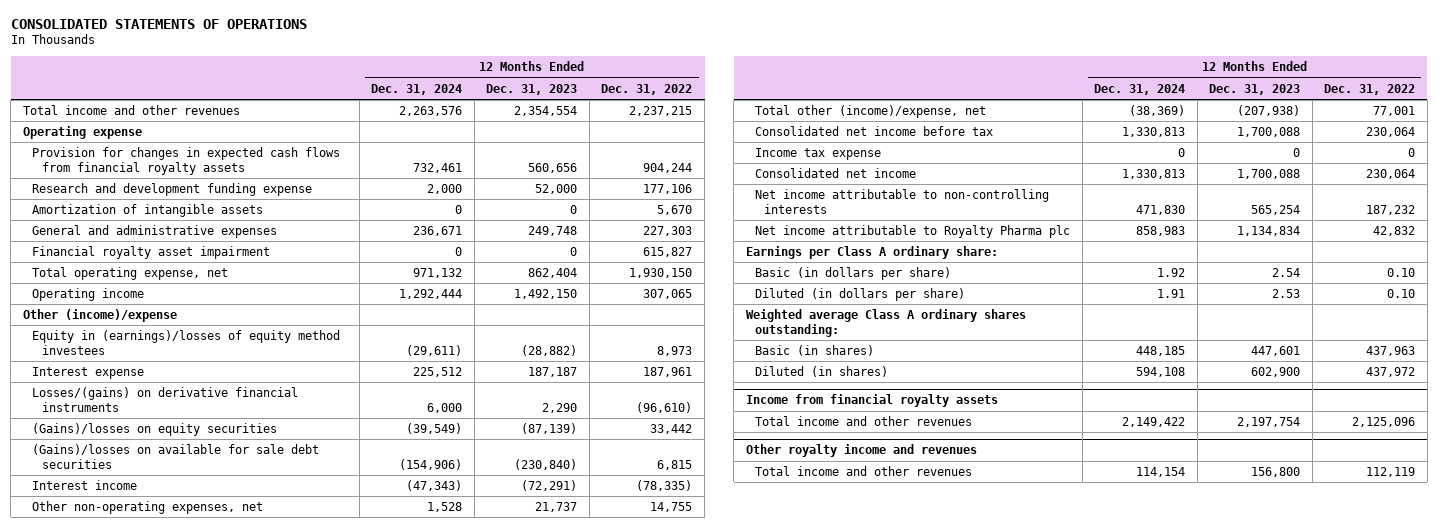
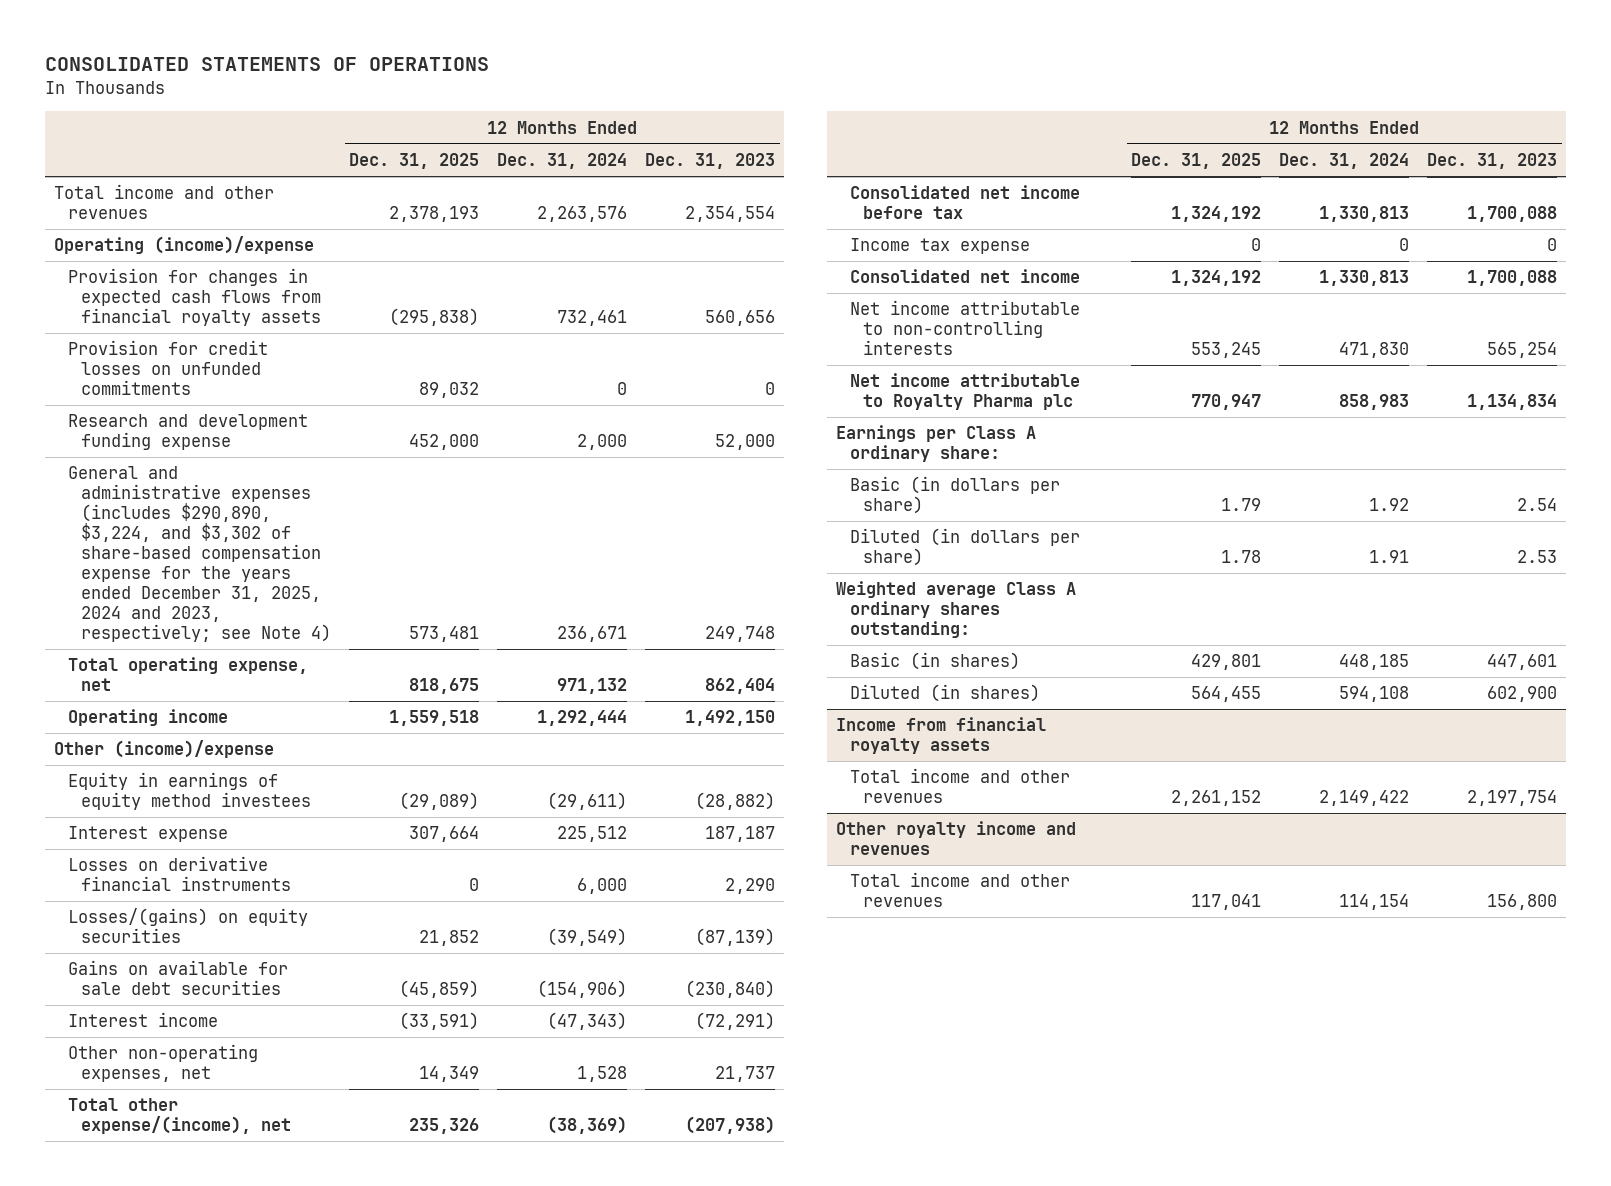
[601,83,693,95] Dec. 31, 2022 -> none
none -> [349,153,480,170] Dec. 31, 2025
[22,125,142,139] Operating expense -> [53,236,314,255] Operating (income)/expense
none -> [67,340,268,396] Provision for credit losses on unfunded commitments
[32,203,264,217] Amortization of intangible assets -> none
[32,245,271,259] Financial royalty asset impairment -> none
[32,224,278,238] General and administrative expenses -> [67,466,332,642] General and administrative expenses (includes $290,890, $3,224, and $3,302 of share-based compensation expense for the years ended December 31, 2025, 2024 and 2023, respectively; see Note 4)
[32,329,341,355] Equity in (earnings)/losses of equity method investees -> [67,772,312,811] Equity in earnings of equity method investees
[32,386,299,412] Losses/(gains) on derivative financial instruments -> [67,856,292,892] Losses on derivative financial instruments
[32,422,278,436] (Gains)/losses on equity securities -> [67,908,308,944] Losses/(gains) on equity securities
[32,443,320,469] (Gains)/losses on available for sale debt securities -> [67,960,288,996] Gains on available for sale debt securities
[755,104,987,118] Total other (income)/expense, net -> [67,1098,292,1135] Total other expense/(income), net

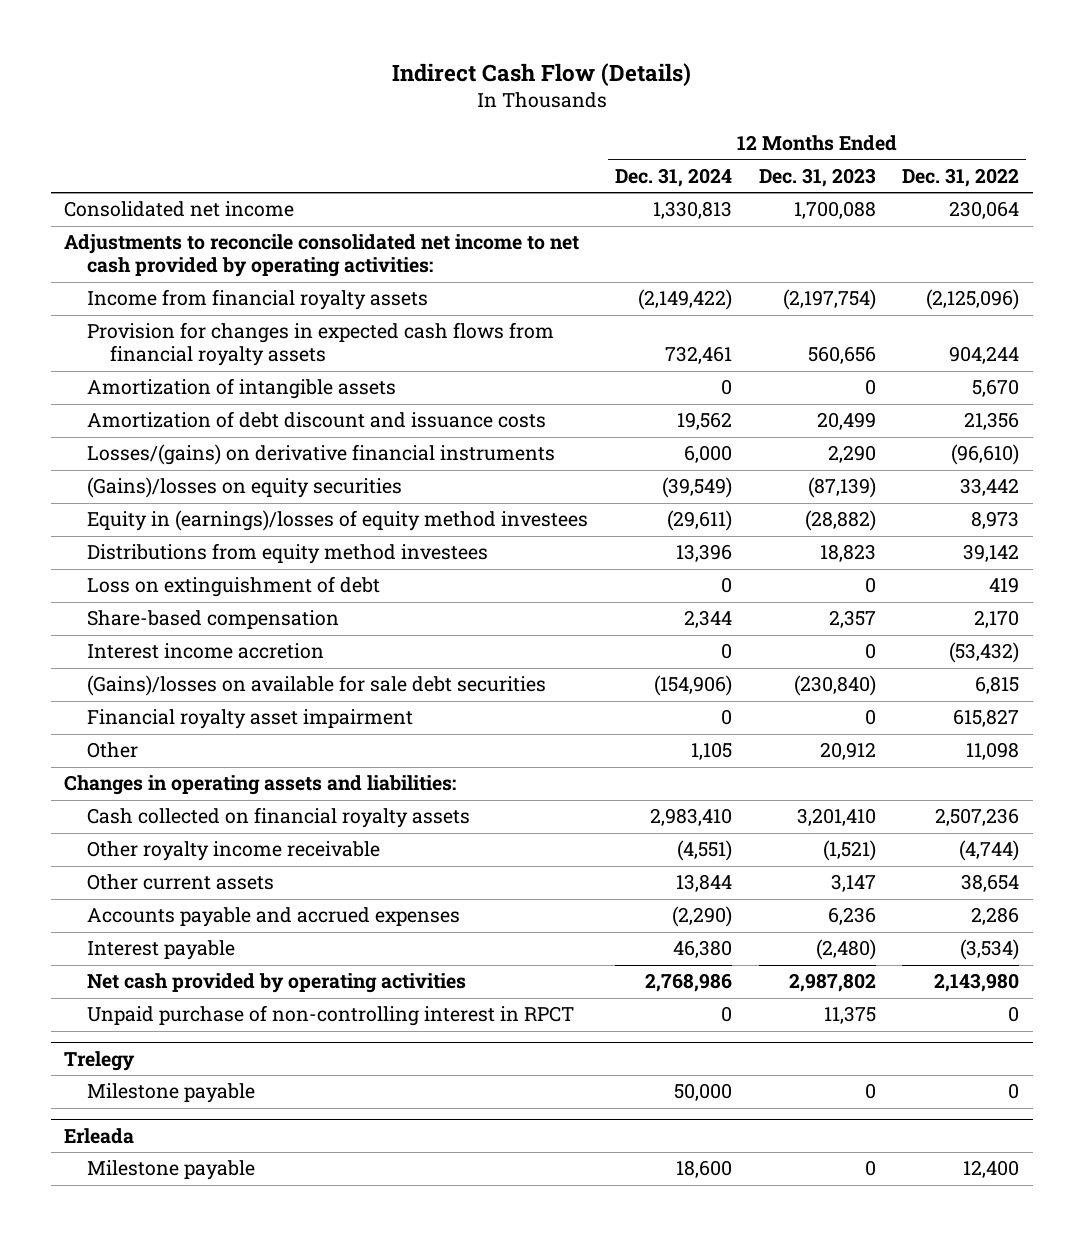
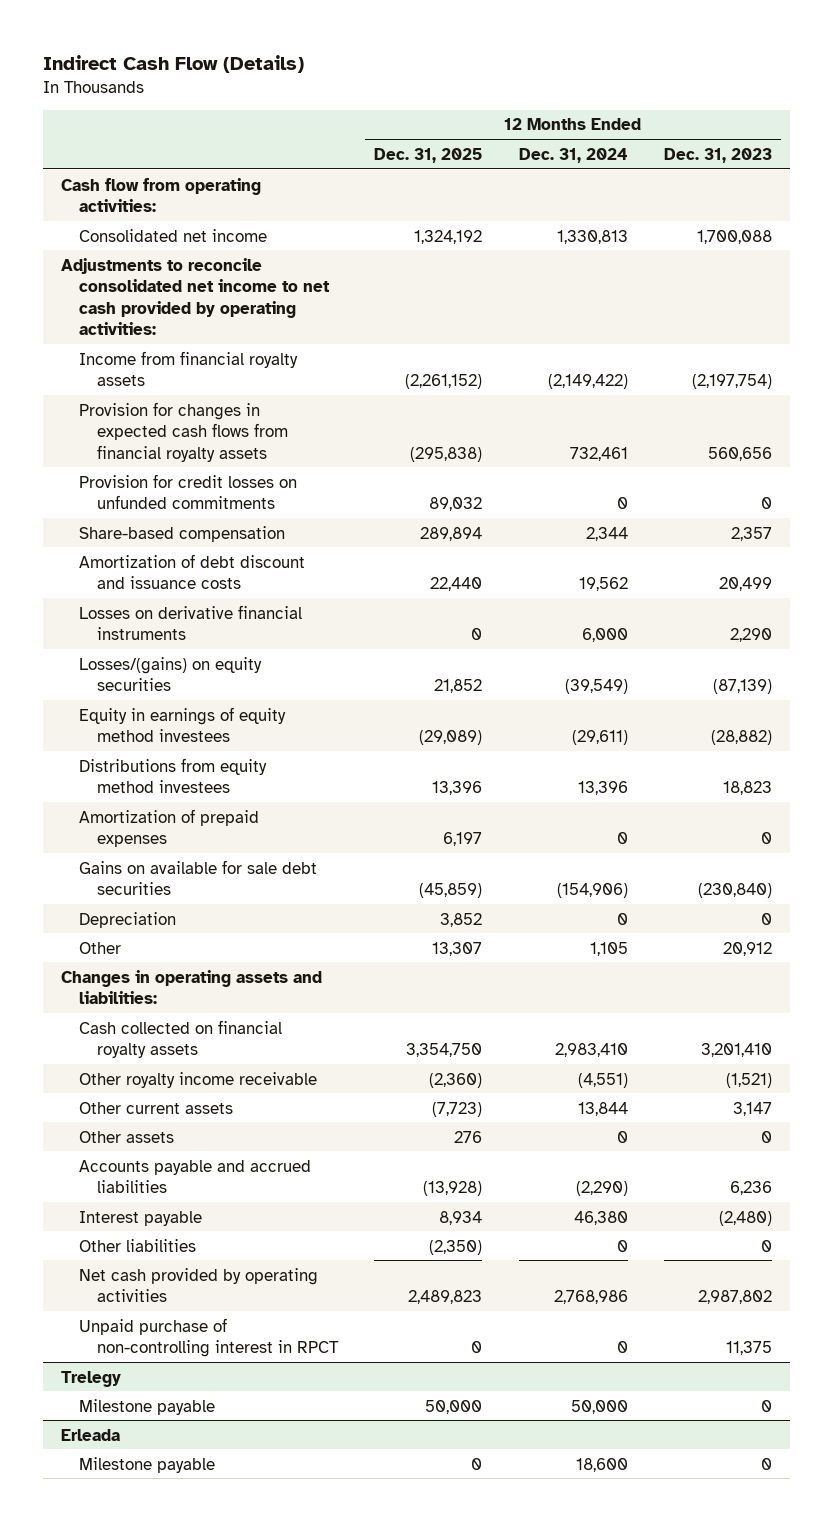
[902,167,1020,187] Dec. 31, 2022 -> none
none -> [374,147,483,163] Dec. 31, 2025
none -> [61,177,262,213] Cash flow from operating activities:
[87,378,397,400] Amortization of intangible assets -> none
none -> [79,473,298,510] Provision for credit losses on unfunded commitments
[87,610,340,630] Share-based compensation -> [79,525,286,542] Share-based compensation
[87,444,556,466] Losses/(gains) on derivative financial instruments -> [79,604,303,641] Losses on derivative financial instruments
[87,477,403,499] (Gains)/losses on equity securities -> [79,656,263,692] Losses/(gains) on equity securities
[87,510,589,532] Equity in (earnings)/losses of equity method investees -> [79,706,287,743] Equity in earnings of equity method investees
[87,576,381,598] Loss on extinguishment of debt -> none
[87,643,325,660] Interest income accretion -> none
[87,709,414,730] Financial royalty asset impairment -> none
none -> [79,808,260,848] Amortization of prepaid expenses
[87,675,547,697] (Gains)/losses on available for sale debt securities -> [79,859,318,896] Gains on available for sale debt securities
none -> [79,911,177,928] Depreciation
none -> [79,1130,175,1143] Other assets
[87,907,461,928] Accounts payable and accrued expenses -> [79,1159,312,1194] Accounts payable and accrued liabilities
none -> [79,1238,197,1252] Other liabilities

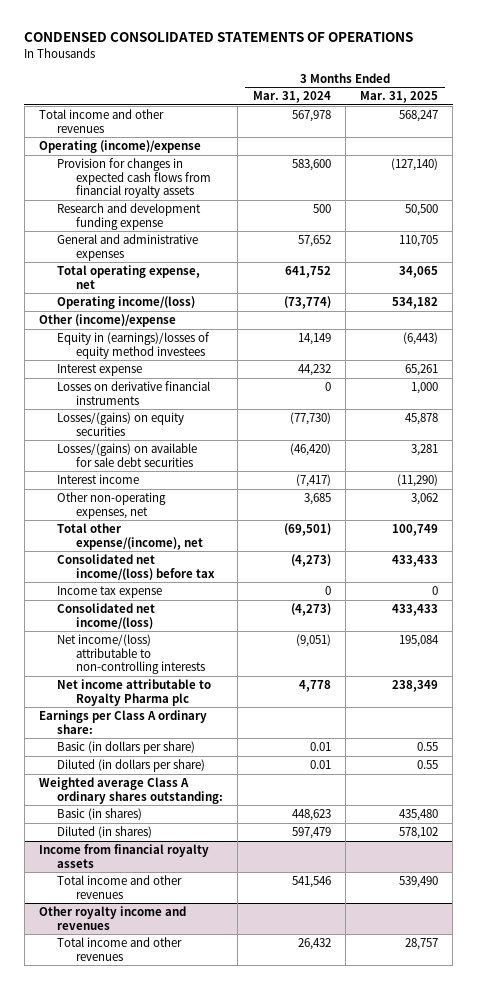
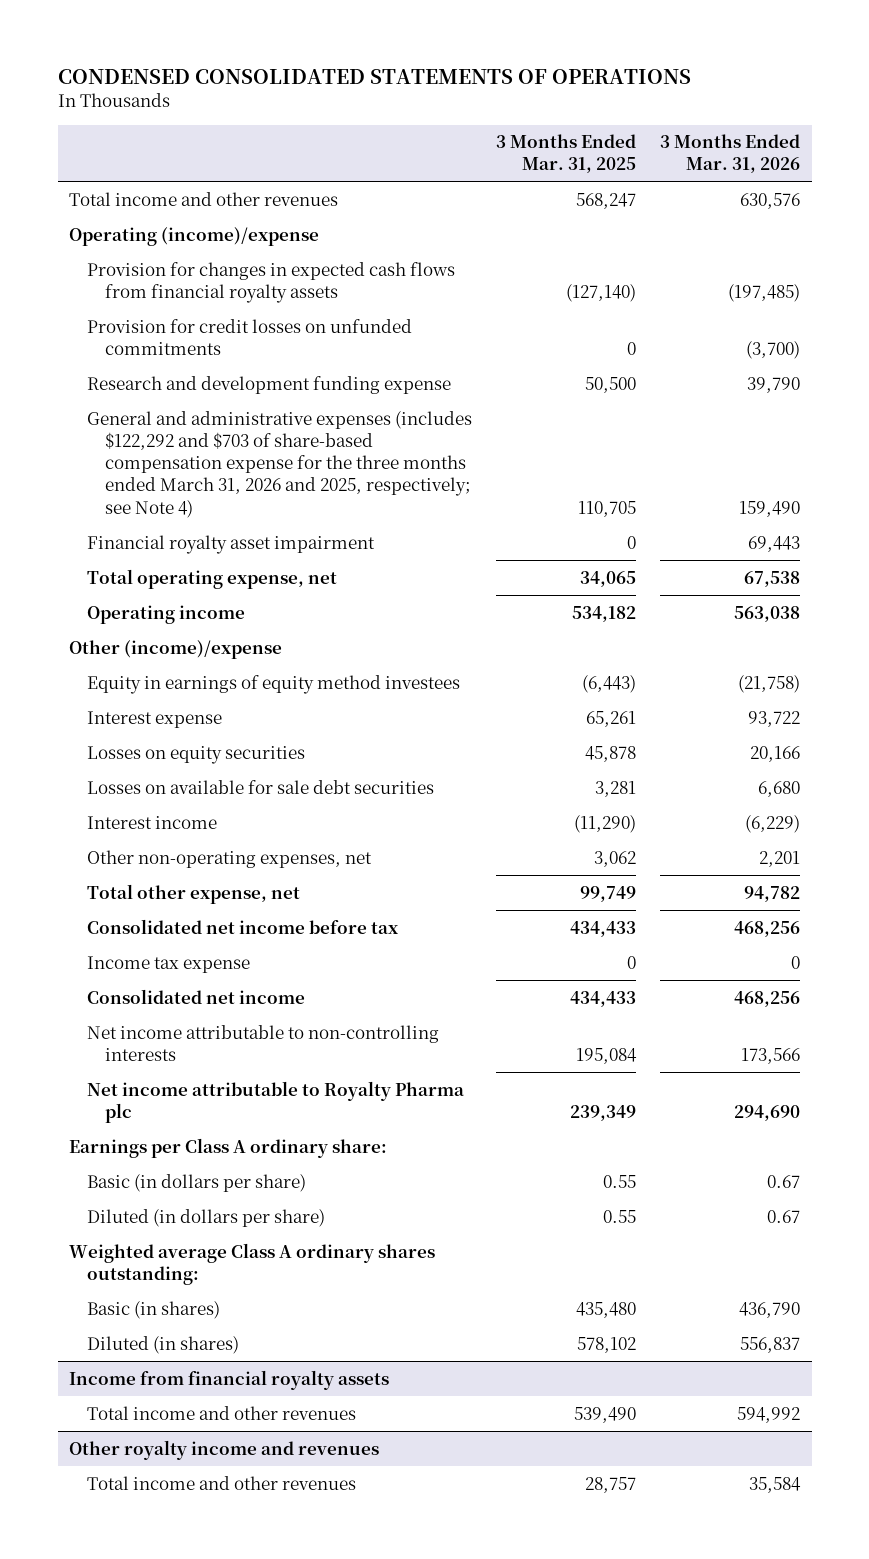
[252,91,331,104] Mar. 31, 2024 -> none
none -> [659,134,800,174] 3 Months Ended Mar. 31, 2026
none -> [87,318,413,355] Provision for credit losses on unfunded commitments
[57,234,199,261] General and administrative expenses -> [87,410,473,518] General and administrative expenses (includes $122,292 and $703 of share-based compensation expense for the three months ended March 31, 2026 and 2025, respectively; see Note 4)
none -> [87,534,376,554] Financial royalty asset impairment
[57,296,196,310] Operating income/(loss) -> [87,604,246,624] Operating income
[57,332,211,359] Equity in (earnings)/losses of equity method investees -> [87,674,461,694] Equity in earnings of equity method investees
[57,381,211,405] Losses on derivative financial instruments -> none
[57,412,185,436] Losses/(gains) on equity securities -> [87,745,306,764] Losses on equity securities
[57,443,198,467] Losses/(gains) on available for sale debt securities -> [87,779,435,794] Losses on available for sale debt securities
[57,523,203,550] Total other expense/(income), net -> [87,883,301,904] Total other expense, net
[391,524,438,537] 100,749 -> [580,885,637,902] 99,749
[57,554,215,580] Consolidated net income/(loss) before tax -> [87,918,399,934] Consolidated net income before tax
[391,555,438,568] 433,433 -> [570,920,637,937] 434,433
[57,603,156,629] Consolidated net income/(loss) -> [87,988,306,1004] Consolidated net income
[391,604,438,617] 433,433 -> [570,990,637,1007] 434,433
[57,634,205,675] Net income/(loss) attributable to non-controlling interests -> [87,1024,440,1061] Net income attributable to non-controlling interests
[391,680,438,693] 238,349 -> [570,1104,637,1121] 239,349

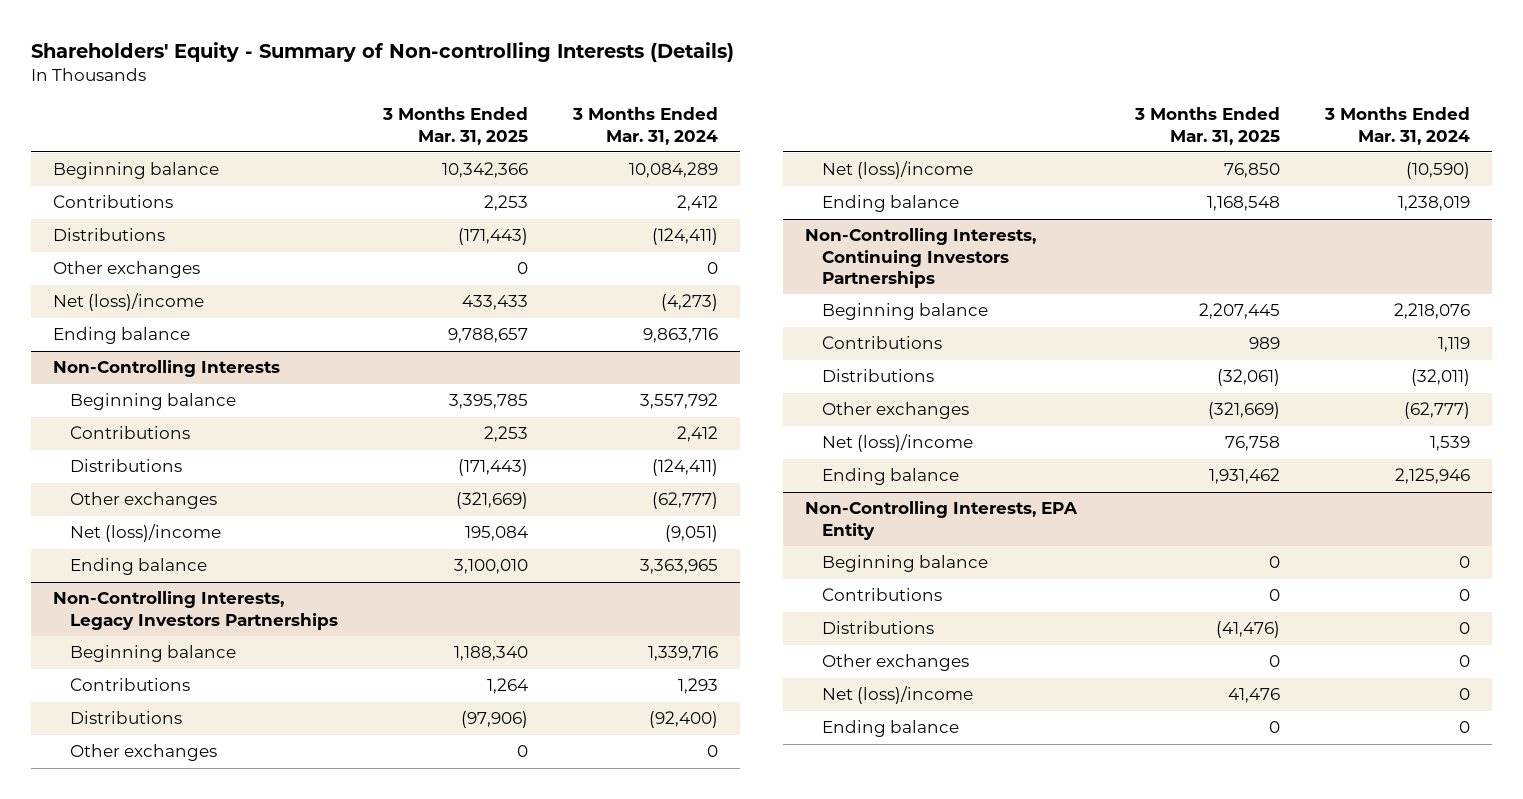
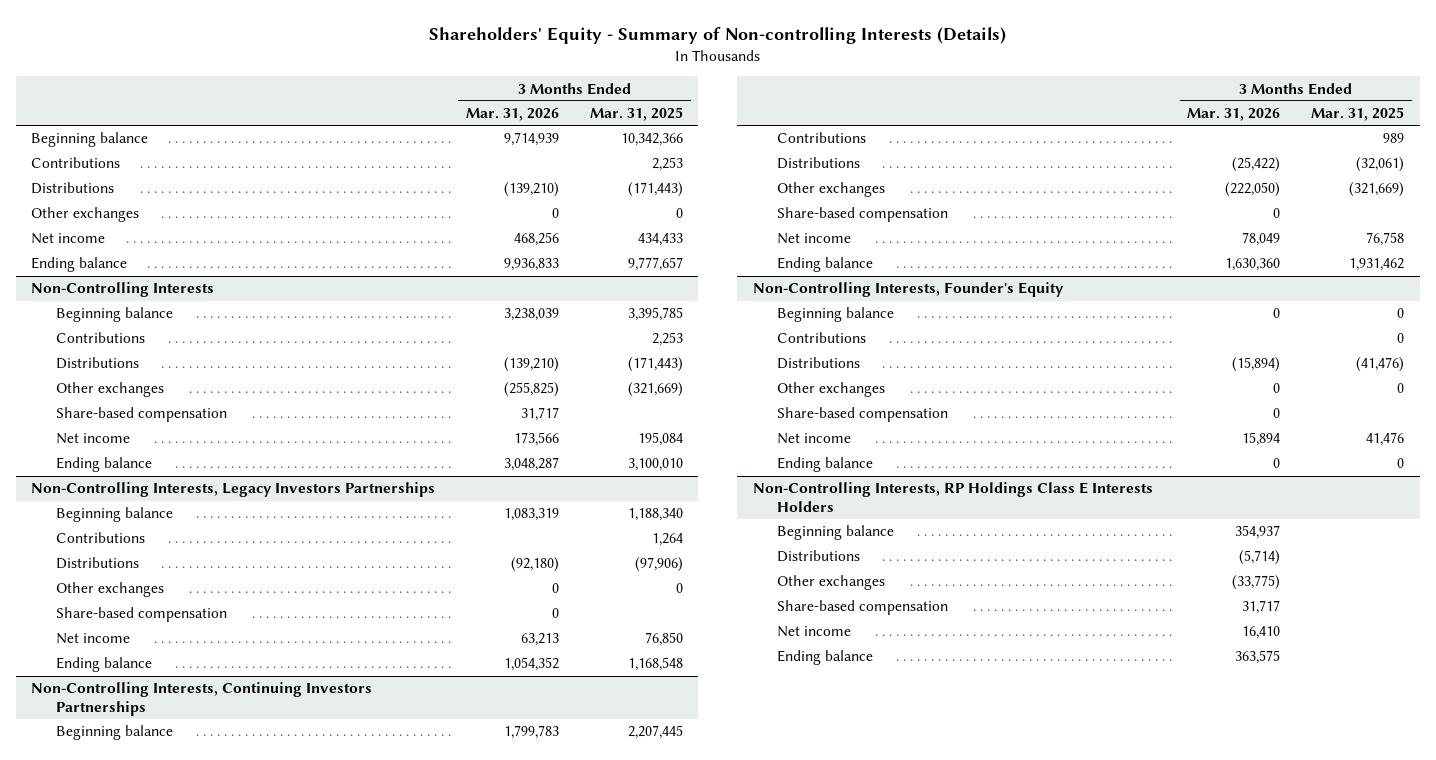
[571,107,718,145] 3 Months Ended Mar. 31, 2024 -> none
none -> [466,108,560,122] Mar. 31, 2026
[53,293,205,312] Net (loss)/income -> [31,233,106,245] Net income
[461,295,528,311] 433,433 -> [637,233,683,247] 434,433
[447,328,528,344] 9,788,657 -> [627,257,683,272] 9,777,657
none -> [55,407,227,423] Share-based compensation
[69,524,221,543] Net (loss)/income -> [55,433,130,445] Net income
none -> [55,607,227,623] Share-based compensation
[821,161,973,180] Net (loss)/income -> [55,633,130,645] Net income
none -> [777,207,949,223] Share-based compensation
[821,434,973,453] Net (loss)/income -> [777,233,852,245] Net income
[805,501,1079,540] Non-Controlling Interests, EPA Entity -> none
none -> [752,282,1064,298] Non-Controlling Interests, Founder's Equity
none -> [777,407,949,423] Share-based compensation
[821,686,973,705] Net (loss)/income -> [777,433,852,445] Net income
none -> [752,482,1153,513] Non-Controlling Interests, RP Holdings Class E Interests Holders
none -> [777,525,895,541] Beginning balance
none -> [777,550,861,563] Distributions
none -> [777,575,886,591] Other exchanges
none -> [777,600,949,616] Share-based compensation
none -> [777,626,852,638] Net income
none -> [777,650,874,666] Ending balance

